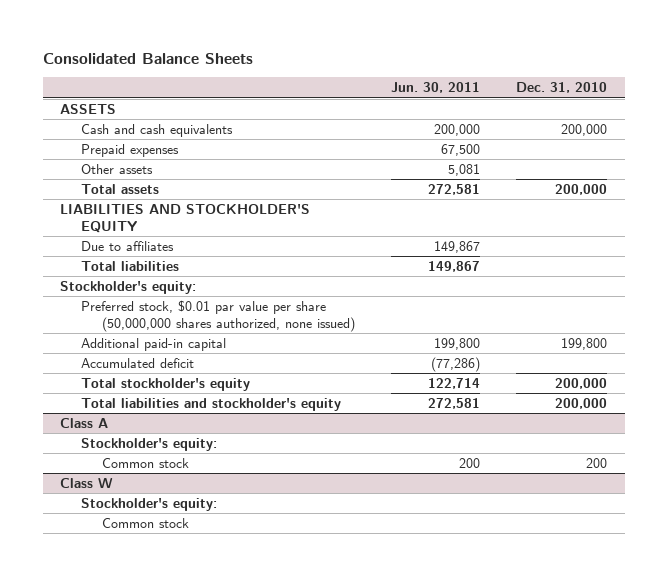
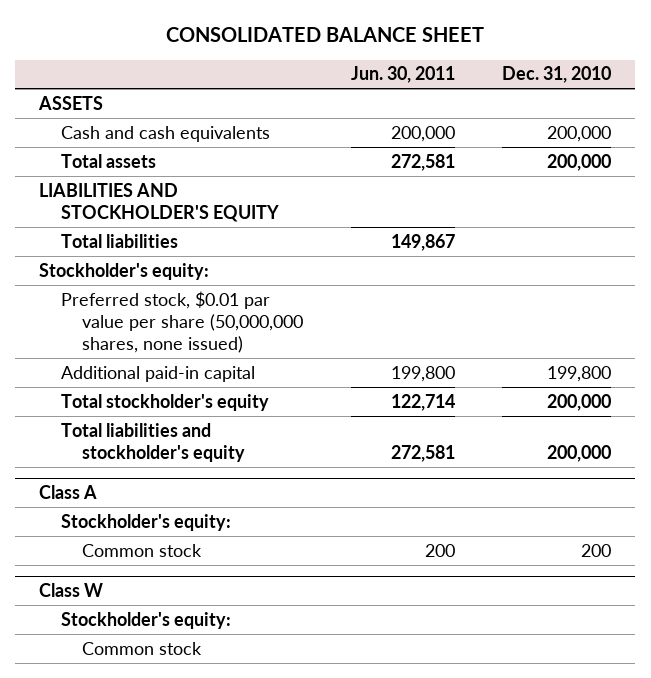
[42,52,253,64] Consolidated Balance Sheets -> [166,27,485,43] CONSOLIDATED BALANCE SHEET
[81,143,180,157] Prepaid expenses -> none
[81,163,154,174] Other assets -> none
[81,240,175,251] Due to affiliates -> none
[81,299,356,332] Preferred stock, $0.01 par value per share (50,000,000 shares authorized, none issued) -> [60,290,304,353] Preferred stock, $0.01 par value per share (50,000,000 shares, none issued)
[81,357,195,368] Accumulated deficit -> none

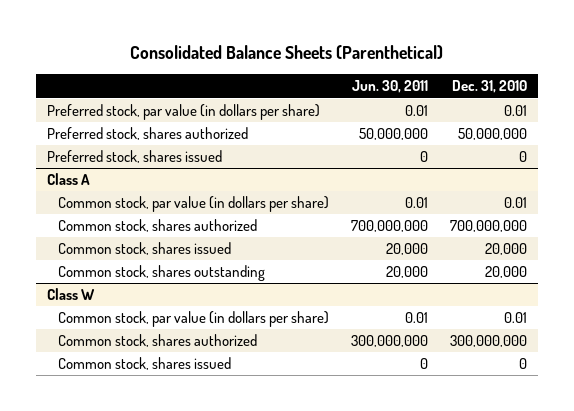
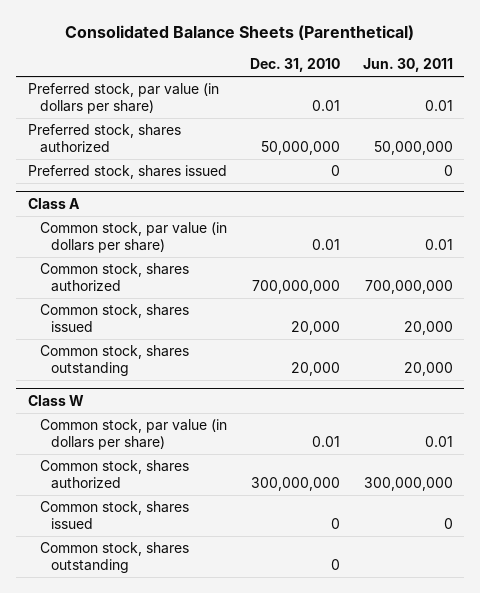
none -> [39,542,189,573] Common stock, shares outstanding

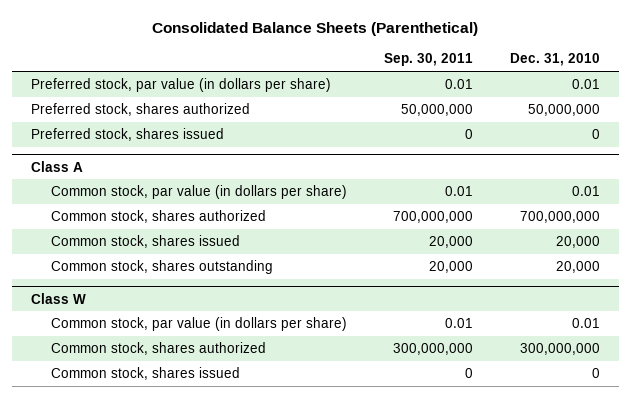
[362,57,453,72] Jun. 30, 2011 -> none
none -> [383,53,473,67] Sep. 30, 2011
[39,542,189,573] Common stock, shares outstanding -> none

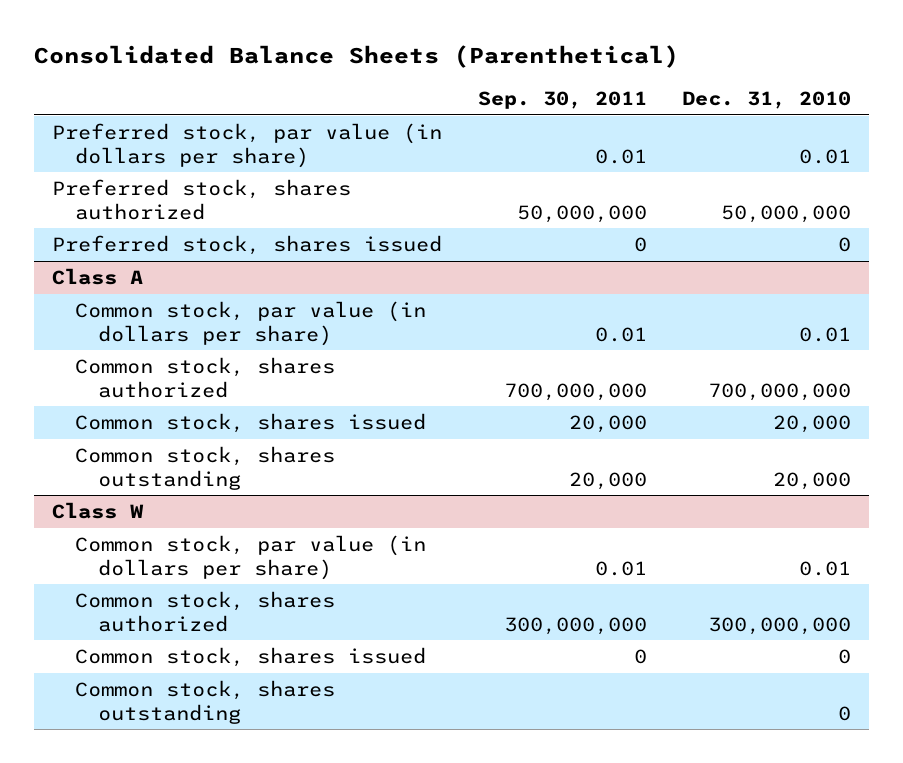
none -> [74,679,335,724] Common stock, shares outstanding

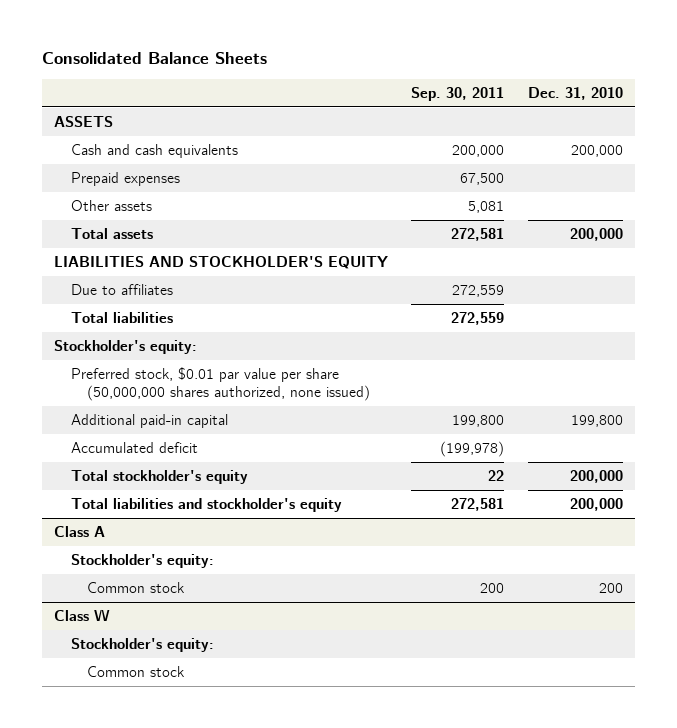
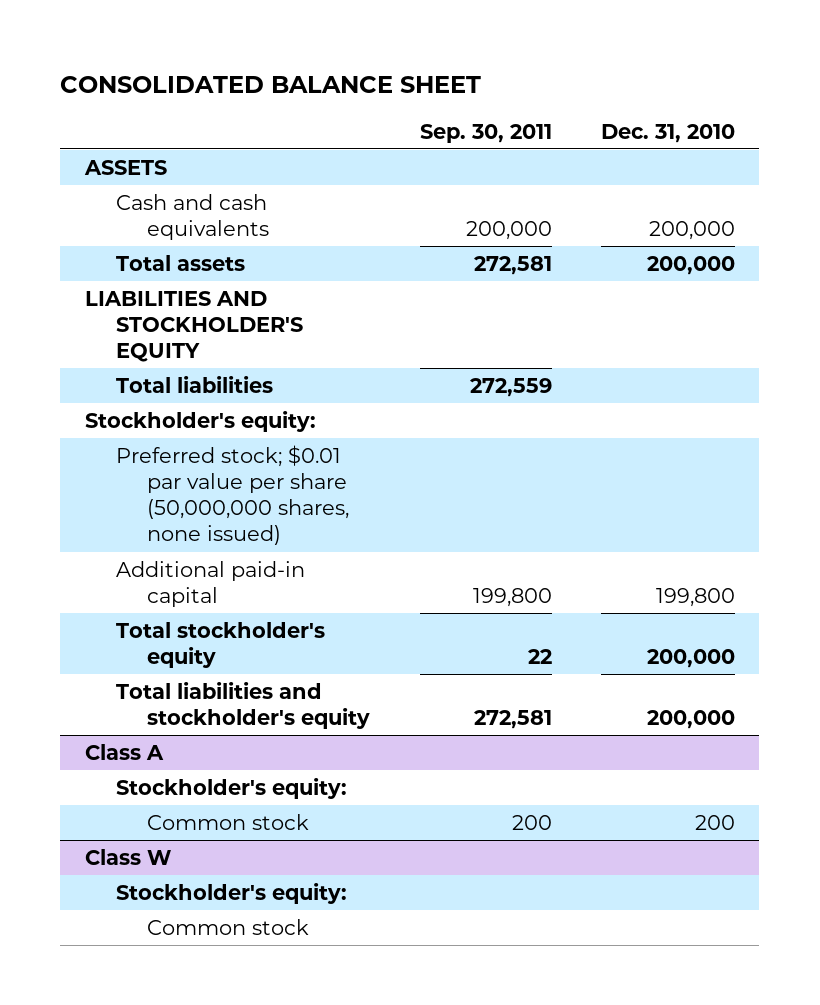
[42,52,268,65] Consolidated Balance Sheets -> [60,75,482,93] CONSOLIDATED BALANCE SHEET
[70,171,180,186] Prepaid expenses -> none
[70,199,152,211] Other assets -> none
[70,283,173,295] Due to affiliates -> none
[70,366,371,401] Preferred stock, $0.01 par value per share (50,000,000 shares authorized, none issued) -> [116,444,350,546] Preferred stock; $0.01 par value per share (50,000,000 shares, none issued)
[70,441,198,453] Accumulated deficit -> none

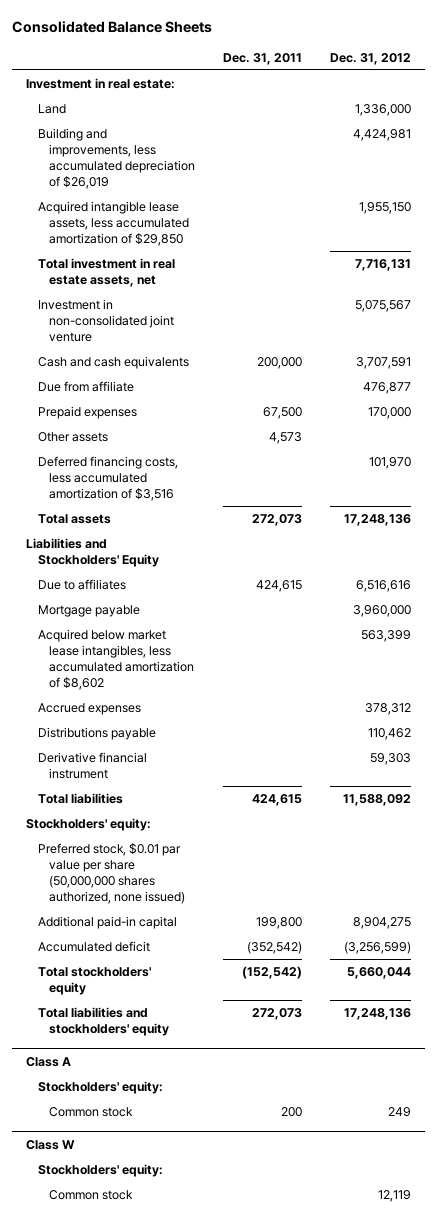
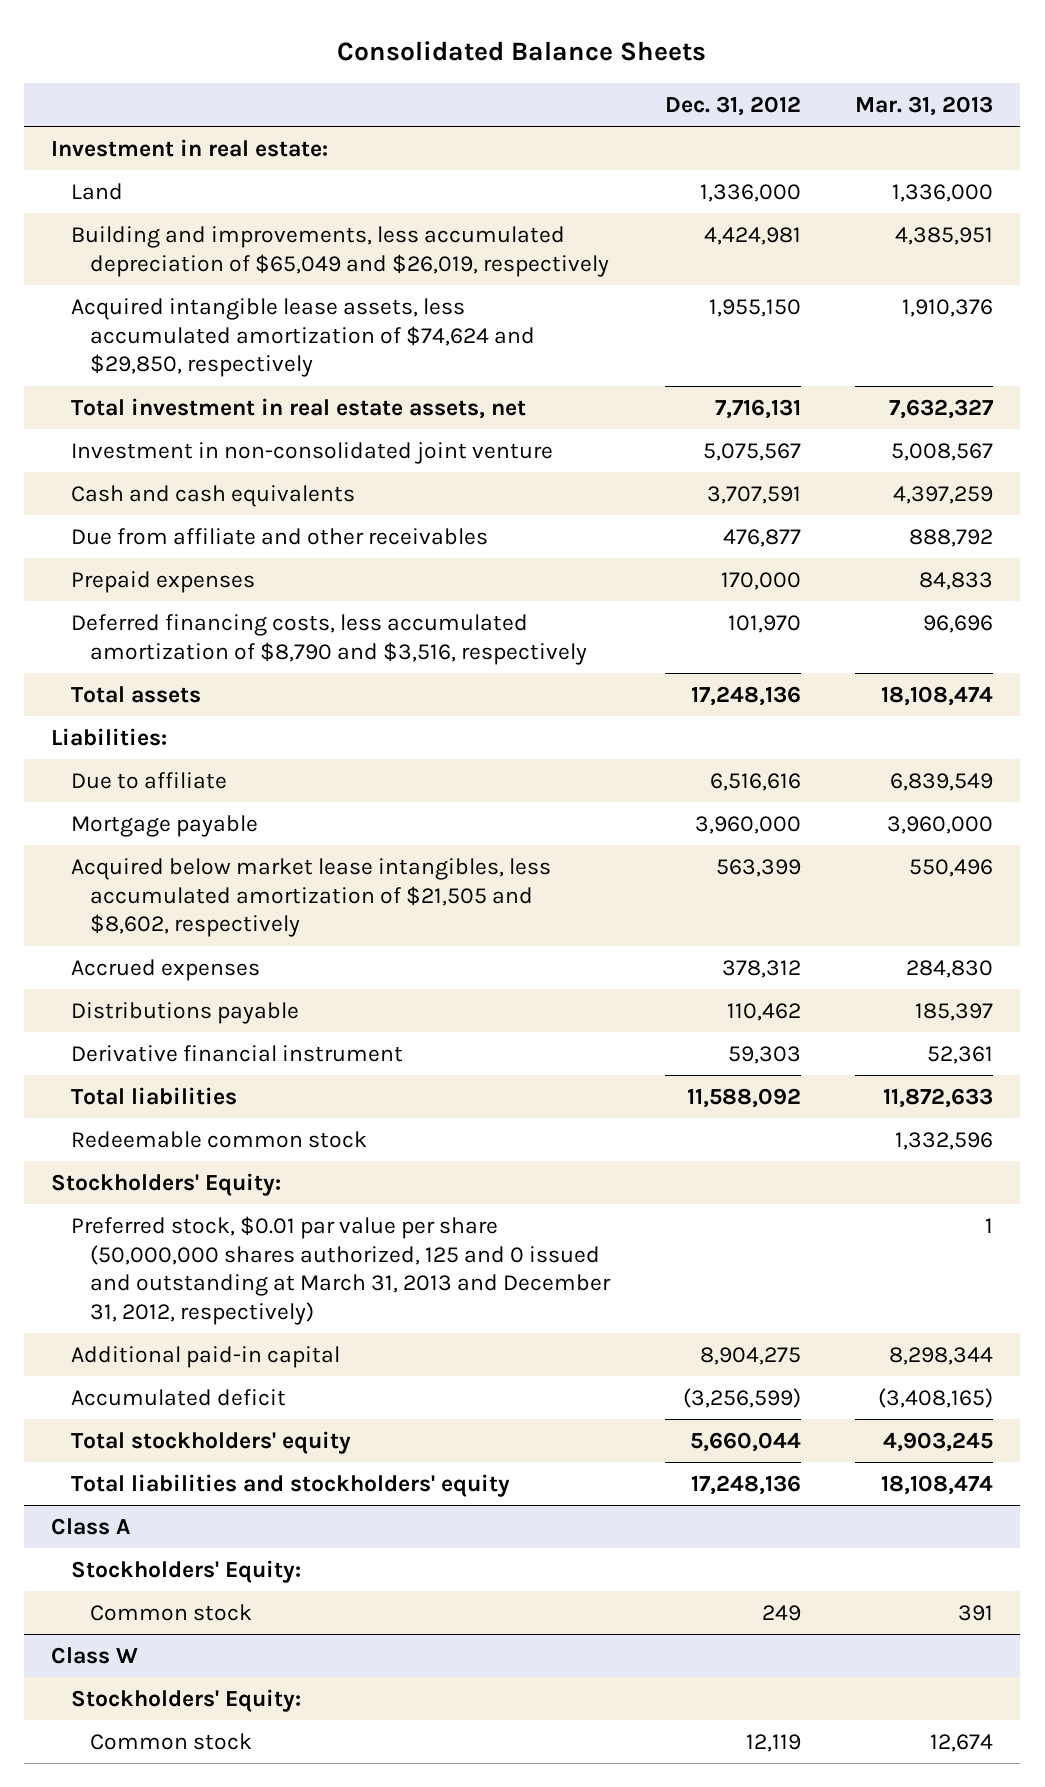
[223,52,303,65] Dec. 31, 2011 -> none
none -> [855,95,994,116] Mar. 31, 2013
[37,128,196,190] Building and improvements, less accumulated depreciation of $26,019 -> [70,225,610,277] Building and improvements, less accumulated depreciation of $65,049 and $26,019, respectively
[37,201,190,247] Acquired intangible lease assets, less accumulated amortization of $29,850 -> [70,297,536,378] Acquired intangible lease assets, less accumulated amortization of $74,624 and $29,850, respectively
[37,381,134,393] Due from affiliate -> [70,527,488,545] Due from affiliate and other receivables
[37,432,108,443] Other assets -> none
[37,456,178,502] Deferred financing costs, less accumulated amortization of $3,516 -> [70,613,588,665] Deferred financing costs, less accumulated amortization of $8,790 and $3,516, respectively
[26,538,159,568] Liabilities and Stockholders' Equity -> none
none -> [51,727,168,746] Liabilities:
[37,579,126,591] Due to affiliates -> [70,771,227,789] Due to affiliate
[37,629,195,691] Acquired below market lease intangibles, less accumulated amortization of $8,602 -> [70,857,551,938] Acquired below market lease intangibles, less accumulated amortization of $21,505 and $8,602, respectively
none -> [70,1130,367,1148] Redeemable common stock
[26,818,152,832] Stockholders' equity: -> [51,1172,282,1196] Stockholders' Equity:
[37,843,186,905] Preferred stock, $0.01 par value per share (50,000,000 shares authorized, none issued) -> [70,1215,612,1326] Preferred stock, $0.01 par value per share (50,000,000 shares authorized, 125 and 0 issued and outstanding at March 31, 2013 and December 31, 2012, respectively)
[37,1081,163,1095] Stockholders' equity: -> [70,1559,301,1583] Stockholders' Equity:
[37,1164,163,1178] Stockholders' equity: -> [70,1688,301,1712] Stockholders' Equity:

